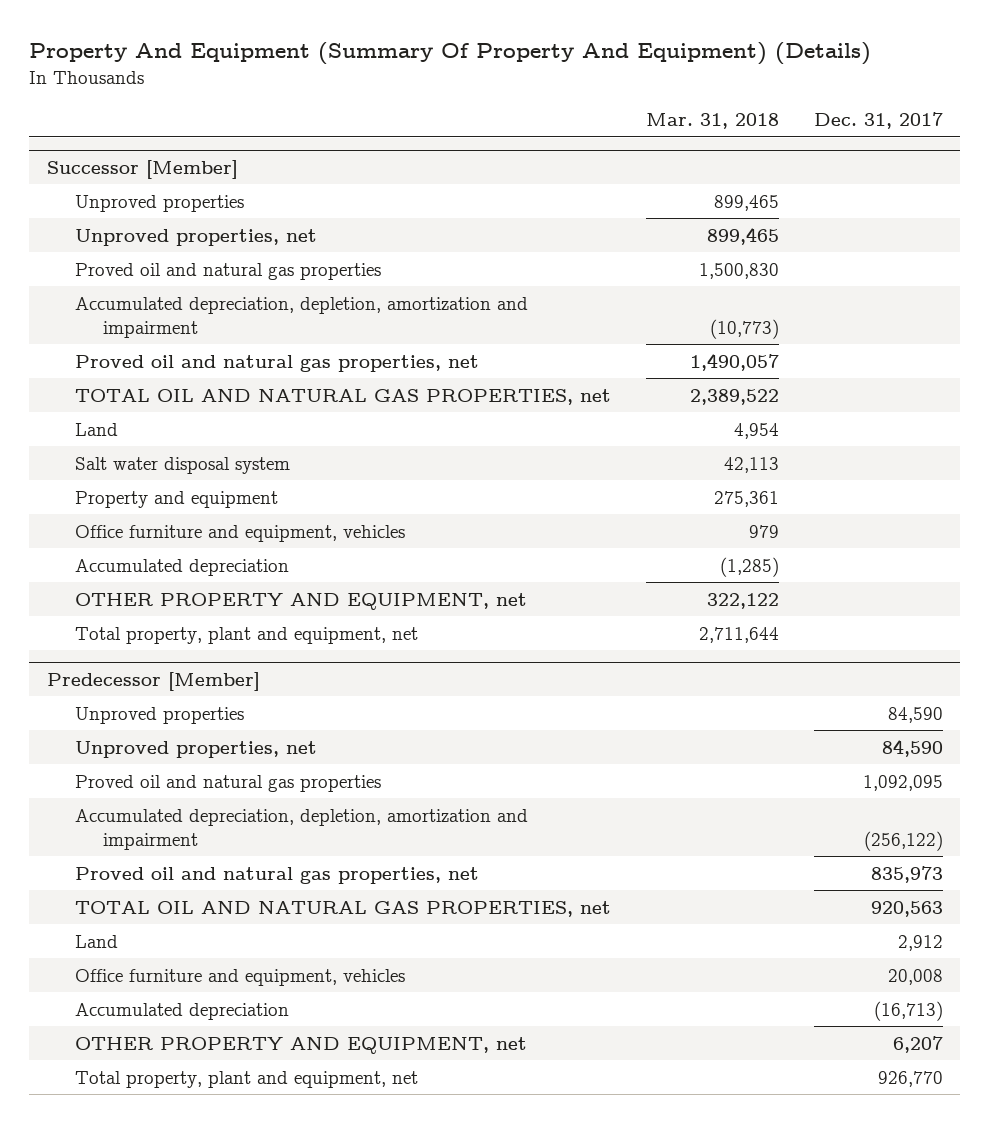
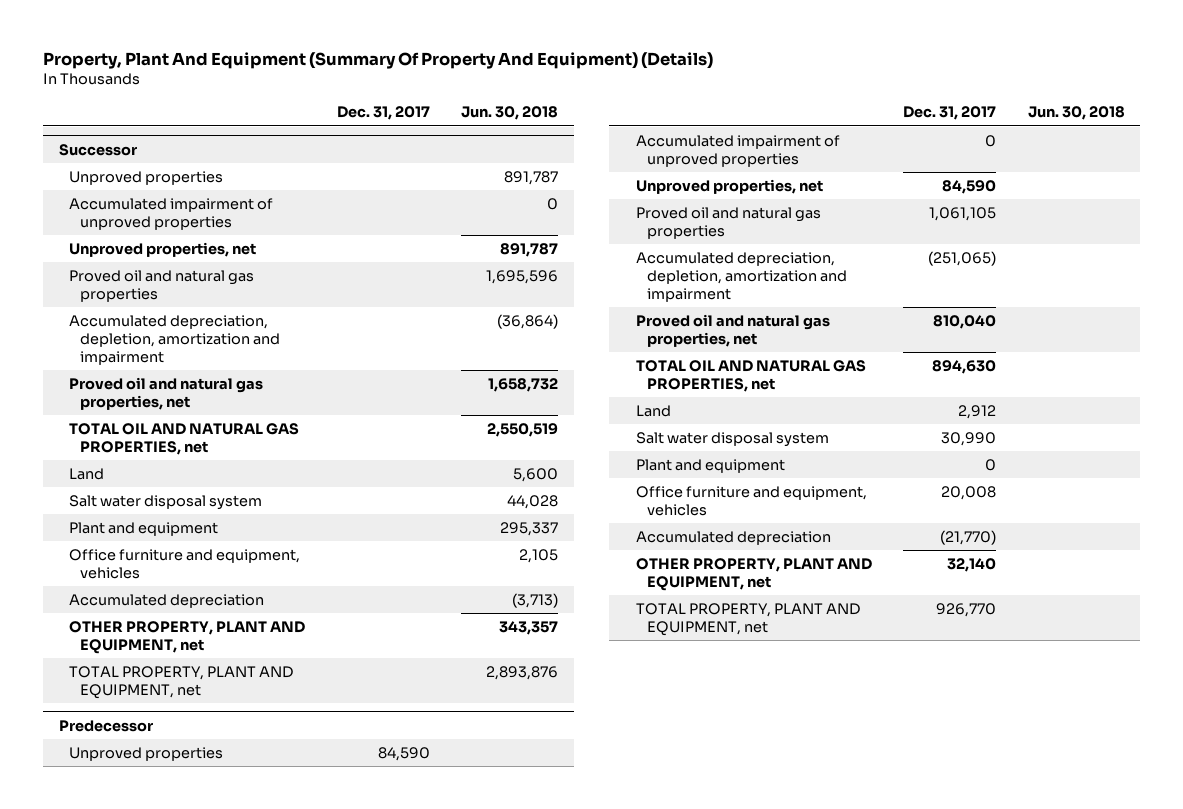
[29,42,872,66] Property And Equipment (Summary Of Property And Equipment) (Details) -> [42,52,713,70] Property, Plant And Equipment (Summary Of Property And Equipment) (Details)
[645,113,779,130] Mar. 31, 2018 -> none
none -> [461,106,559,121] Jun. 30, 2018
[46,159,238,179] Successor [Member] -> [58,143,137,156] Successor
none -> [69,197,274,230] Accumulated impairment of unproved properties
[74,490,278,508] Property and equipment -> [69,521,219,536] Plant and equipment
[74,592,527,610] OTHER PROPERTY AND EQUIPMENT, net -> [69,620,306,654] OTHER PROPERTY, PLANT AND EQUIPMENT, net
[74,626,418,644] Total property, plant and equipment, net -> [69,665,294,699] TOTAL PROPERTY, PLANT AND EQUIPMENT, net
[46,671,260,691] Predecessor [Member] -> [58,719,153,732] Predecessor
none -> [635,134,840,167] Accumulated impairment of unproved properties
[862,774,943,791] 1,092,095 -> [929,206,997,221] 1,061,105
[863,830,943,851] (256,122) -> [928,250,997,266] (251,065)
[870,865,943,883] 835,973 -> [933,314,997,329] 810,040
[870,900,943,917] 920,563 -> [932,359,997,374] 894,630
none -> [635,431,829,447] Salt water disposal system
none -> [635,458,785,473] Plant and equipment
[873,1000,943,1021] (16,713) -> [940,529,997,545] (21,770)
[74,1036,527,1054] OTHER PROPERTY AND EQUIPMENT, net -> [635,557,872,591] OTHER PROPERTY, PLANT AND EQUIPMENT, net
[892,1035,943,1053] 6,207 -> [947,557,997,572] 32,140
[74,1070,418,1088] Total property, plant and equipment, net -> [635,602,860,636] TOTAL PROPERTY, PLANT AND EQUIPMENT, net

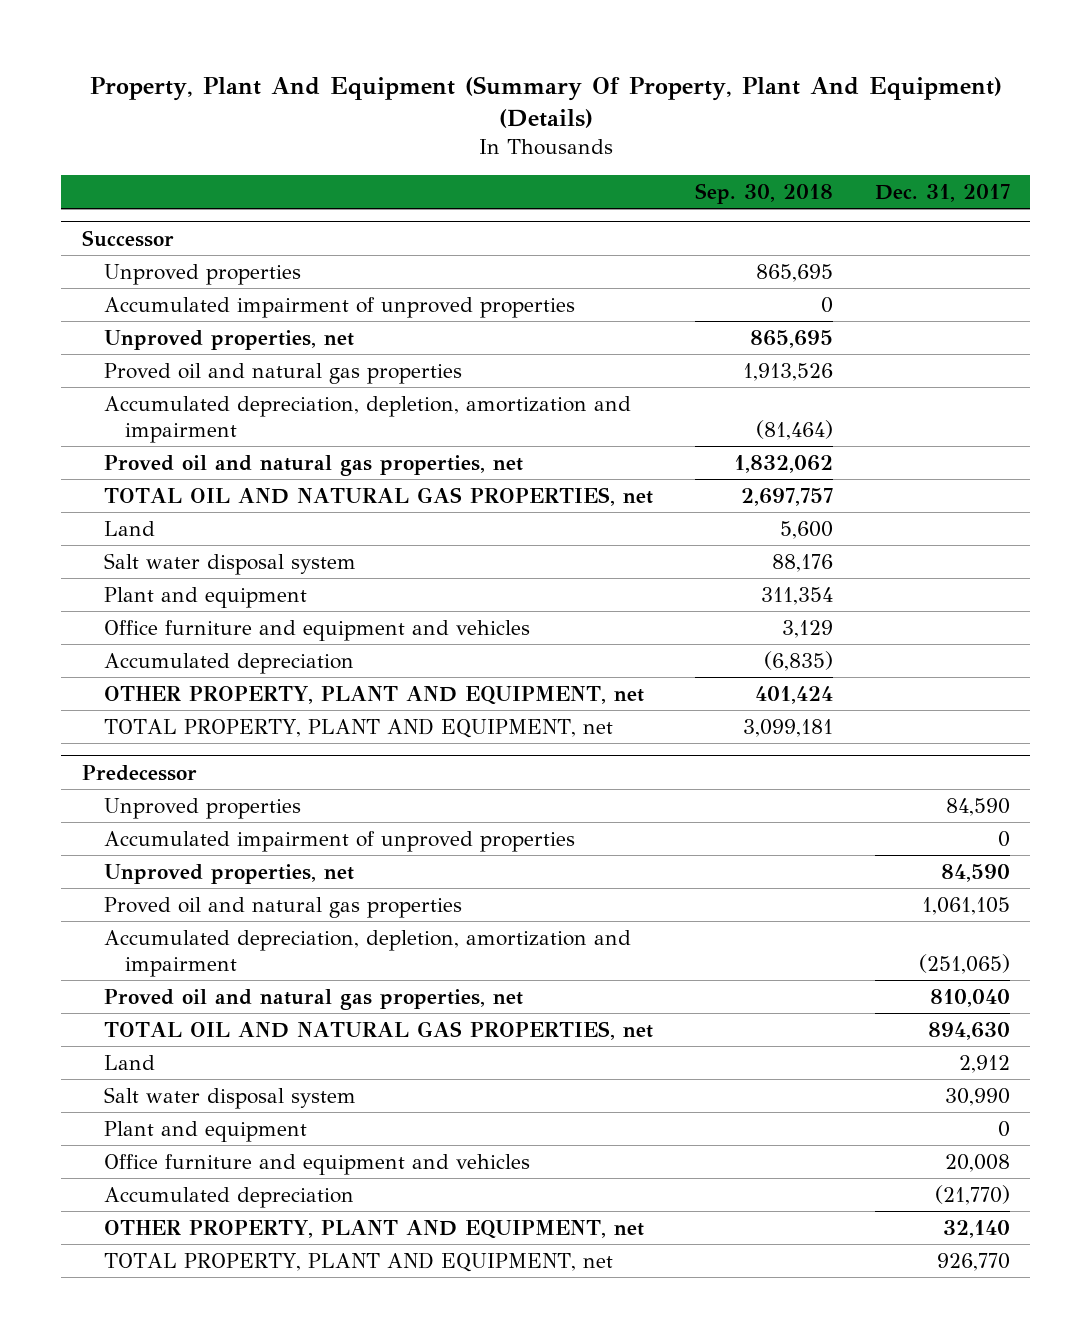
[42,52,713,70] Property, Plant And Equipment (Summary Of Property And Equipment) (Details) -> [89,75,1002,129] Property, Plant And Equipment (Summary Of Property, Plant And Equipment) (Details)
[461,106,559,121] Jun. 30, 2018 -> none
none -> [694,182,833,204] Sep. 30, 2018
[69,548,301,579] Office furniture and equipment, vehicles -> [103,619,530,641] Office furniture and equipment and vehicles
[635,485,867,516] Office furniture and equipment, vehicles -> [103,1153,530,1175] Office furniture and equipment and vehicles

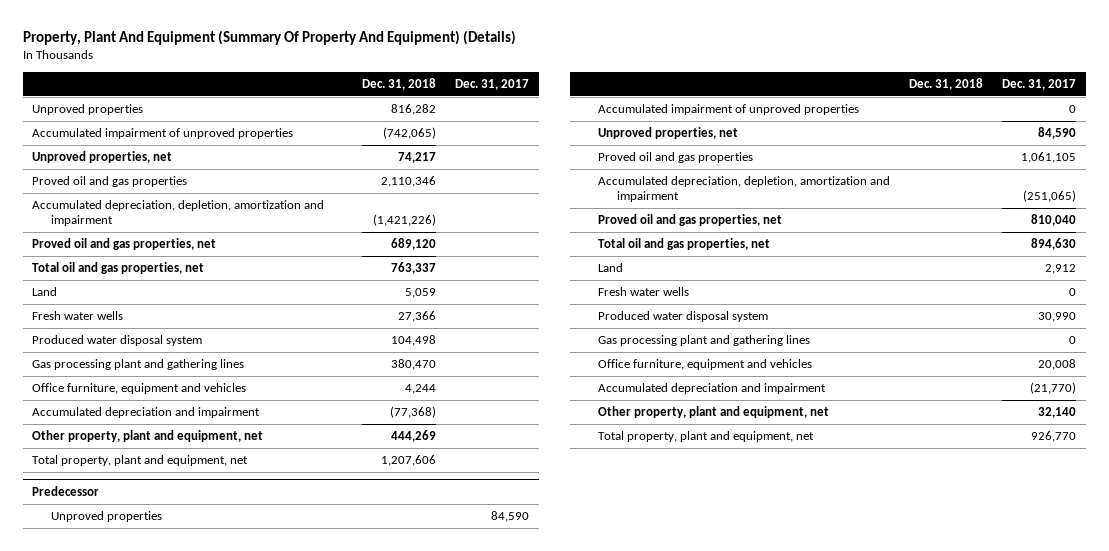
[89,75,1002,129] Property, Plant And Equipment (Summary Of Property, Plant And Equipment) (Details) -> [22,30,516,46] Property, Plant And Equipment (Summary Of Property And Equipment) (Details)
[694,182,833,204] Sep. 30, 2018 -> none
none -> [362,77,437,90] Dec. 31, 2018
[82,229,175,247] Successor -> none
[103,263,301,285] Unproved properties -> none
[103,296,575,318] Accumulated impairment of unproved properties -> none
[103,329,354,350] Unproved properties, net -> none
[103,362,462,384] Proved oil and natural gas properties -> none
[103,395,631,443] Accumulated depreciation, depletion, amortization and impairment -> none
[103,454,523,476] Proved oil and natural gas properties, net -> none
[103,486,653,506] TOTAL OIL AND NATURAL GAS PROPERTIES, net -> none
[103,520,155,536] Land -> none
[103,552,356,575] Salt water disposal system -> none
[103,586,307,608] Plant and equipment -> none
[103,619,530,641] Office furniture and equipment and vehicles -> none
[103,652,354,674] Accumulated depreciation -> none
[103,685,644,705] OTHER PROPERTY, PLANT AND EQUIPMENT, net -> none
[103,717,613,738] TOTAL PROPERTY, PLANT AND EQUIPMENT, net -> none
none -> [32,104,144,116] Unproved properties
none -> [32,128,294,140] Accumulated impairment of unproved properties
none -> [32,151,173,164] Unproved properties, net
none -> [32,176,188,188] Proved oil and gas properties
none -> [32,200,325,227] Accumulated depreciation, depletion, amortization and impairment
none -> [32,238,217,251] Proved oil and gas properties, net
none -> [32,262,205,275] Total oil and gas properties, net
none -> [32,287,58,297] Land
none -> [32,311,124,321] Fresh water wells
none -> [32,335,203,347] Produced water disposal system
none -> [32,359,245,371] Gas processing plant and gathering lines
none -> [32,383,247,395] Office furniture, equipment and vehicles
none -> [32,407,261,419] Accumulated depreciation and impairment
none -> [32,430,264,443] Other property, plant and equipment, net
none -> [32,455,249,467] Total property, plant and equipment, net
[103,896,462,918] Proved oil and natural gas properties -> [598,152,754,164] Proved oil and gas properties
[103,988,523,1010] Proved oil and natural gas properties, net -> [598,214,783,227] Proved oil and gas properties, net
[103,1020,653,1040] TOTAL OIL AND NATURAL GAS PROPERTIES, net -> [598,238,771,251] Total oil and gas properties, net
[103,1120,307,1142] Plant and equipment -> none
none -> [598,287,690,297] Fresh water wells
[103,1086,356,1109] Salt water disposal system -> [598,311,769,323] Produced water disposal system
none -> [598,335,811,347] Gas processing plant and gathering lines
[103,1153,530,1175] Office furniture and equipment and vehicles -> [598,359,813,371] Office furniture, equipment and vehicles
[103,1186,354,1208] Accumulated depreciation -> [598,383,827,395] Accumulated depreciation and impairment
[103,1219,644,1239] OTHER PROPERTY, PLANT AND EQUIPMENT, net -> [598,406,830,419] Other property, plant and equipment, net
[103,1251,613,1272] TOTAL PROPERTY, PLANT AND EQUIPMENT, net -> [598,431,815,443] Total property, plant and equipment, net

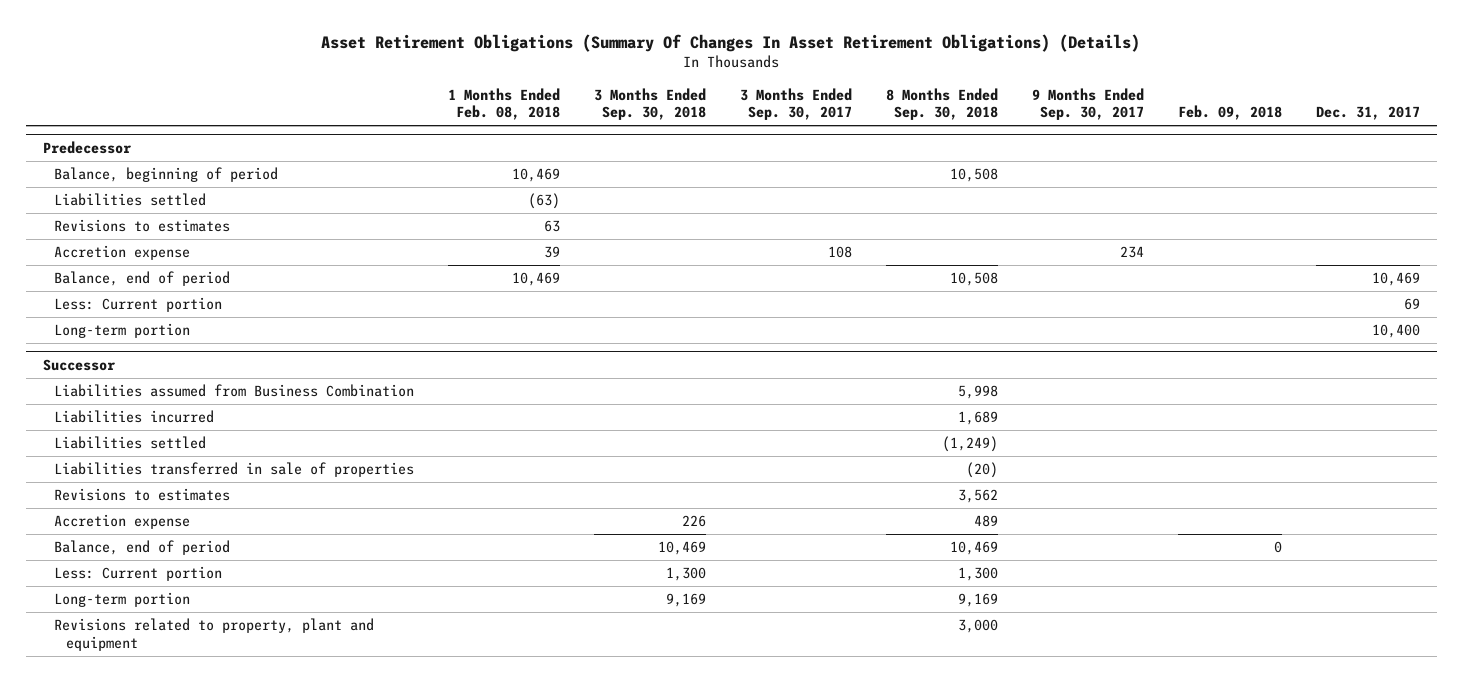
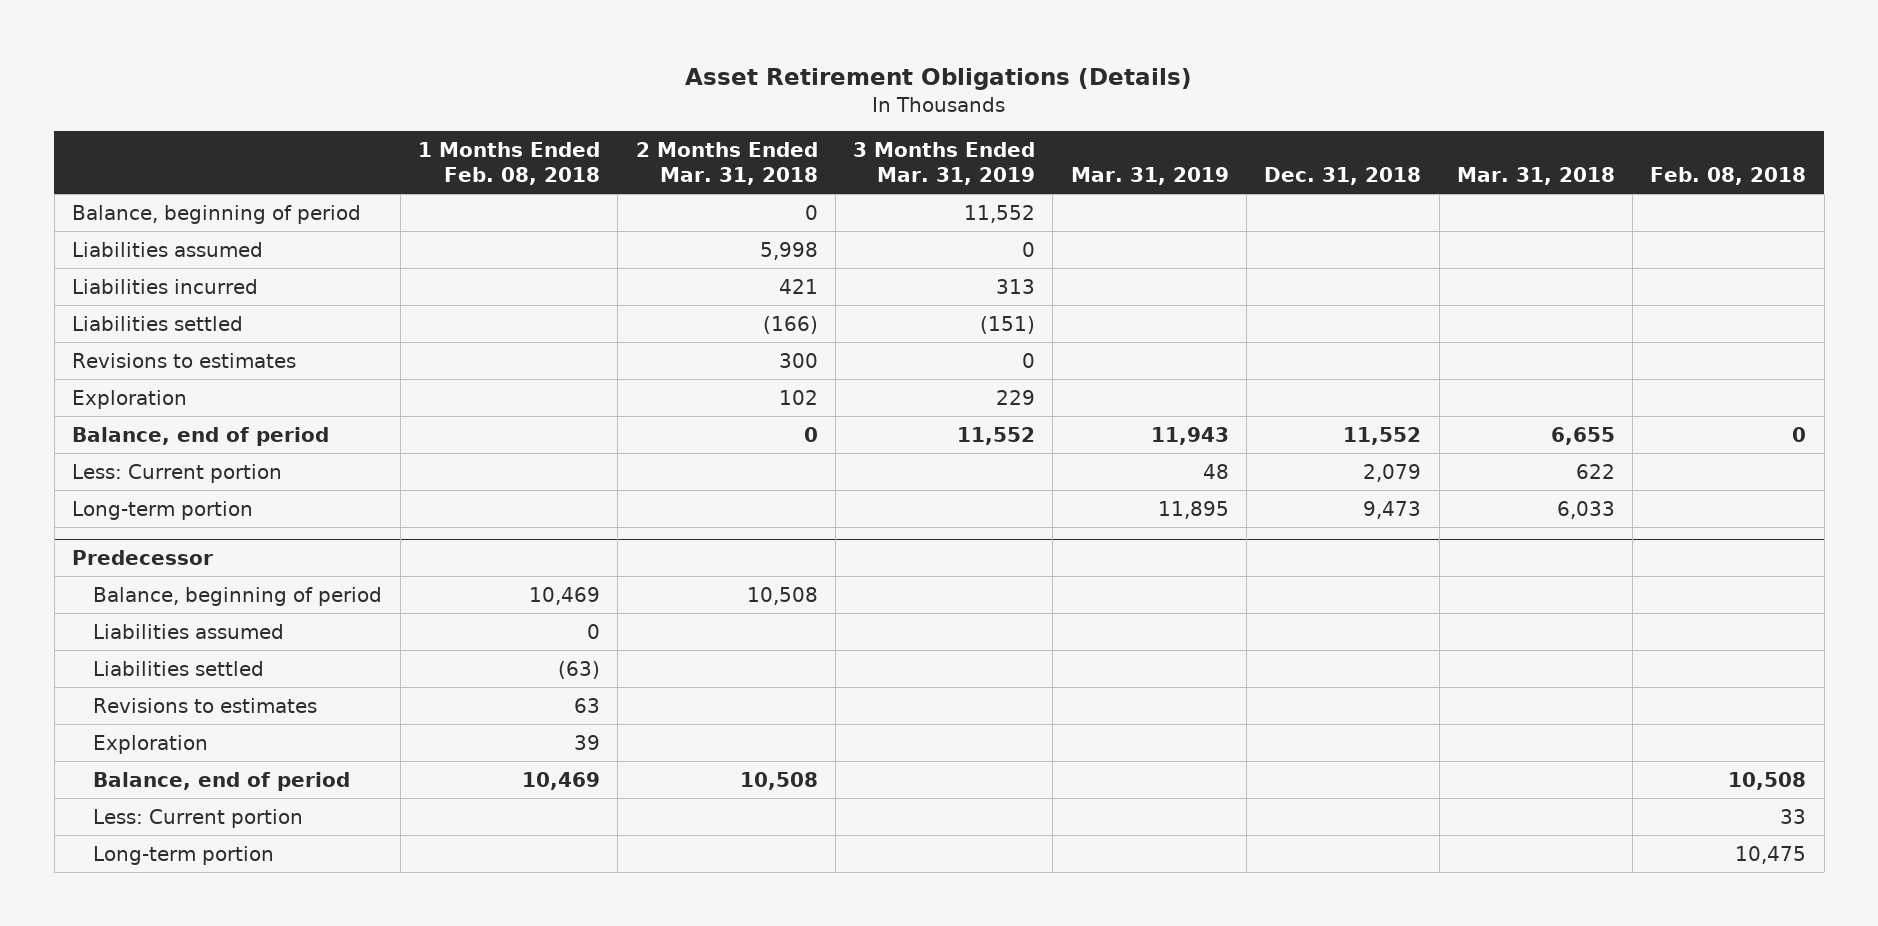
[321,34,1141,53] Asset Retirement Obligations (Summary Of Changes In Asset Retirement Obligations) (Details) -> [685,67,1193,90] Asset Retirement Obligations (Details)
[594,87,707,121] 3 Months Ended Sep. 30, 2018 -> none
[739,87,852,121] 3 Months Ended Sep. 30, 2017 -> none
[885,87,998,121] 8 Months Ended Sep. 30, 2018 -> none
[1031,87,1144,121] 9 Months Ended Sep. 30, 2017 -> none
[1177,105,1282,121] Feb. 09, 2018 -> none
[1315,106,1420,121] Dec. 31, 2017 -> none
none -> [635,142,818,185] 2 Months Ended Mar. 31, 2018
none -> [853,142,1036,185] 3 Months Ended Mar. 31, 2019
none -> [1070,166,1229,185] Mar. 31, 2019
none -> [1264,166,1422,185] Dec. 31, 2018
none -> [1456,166,1615,185] Mar. 31, 2018
none -> [1650,166,1807,185] Feb. 08, 2018
none -> [71,204,361,224] Balance, beginning of period
none -> [71,241,263,257] Liabilities assumed
none -> [71,278,258,294] Liabilities incurred
none -> [71,315,243,331] Liabilities settled
none -> [71,352,296,368] Revisions to estimates
none -> [71,389,187,409] Exploration
none -> [71,426,329,446] Balance, end of period
none -> [71,463,282,483] Less: Current portion
none -> [71,500,253,520] Long-term portion
none -> [93,623,285,639] Liabilities assumed
[54,245,191,261] Accretion expense -> [93,734,209,754] Exploration
[42,358,116,371] Successor -> none
[54,384,415,398] Liabilities assumed from Business Combination -> none
[54,410,215,424] Liabilities incurred -> none
[54,436,207,450] Liabilities settled -> none
[54,462,415,478] Liabilities transferred in sale of properties -> none
[54,488,231,502] Revisions to estimates -> none
[54,514,191,530] Accretion expense -> none
[54,540,231,556] Balance, end of period -> none
[54,566,223,582] Less: Current portion -> none
[54,592,191,608] Long-term portion -> none
[54,618,375,651] Revisions related to property, plant and equipment -> none

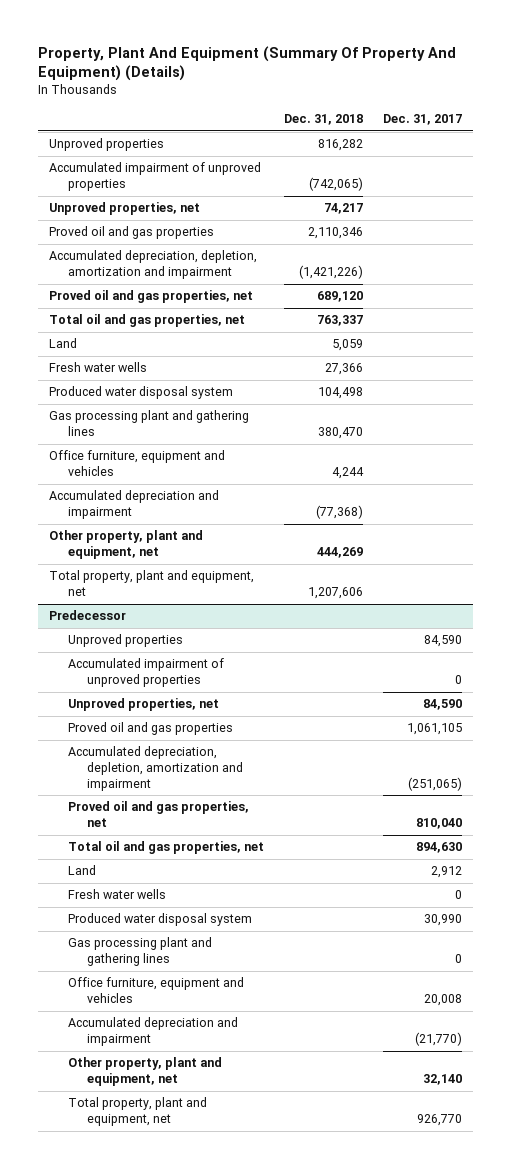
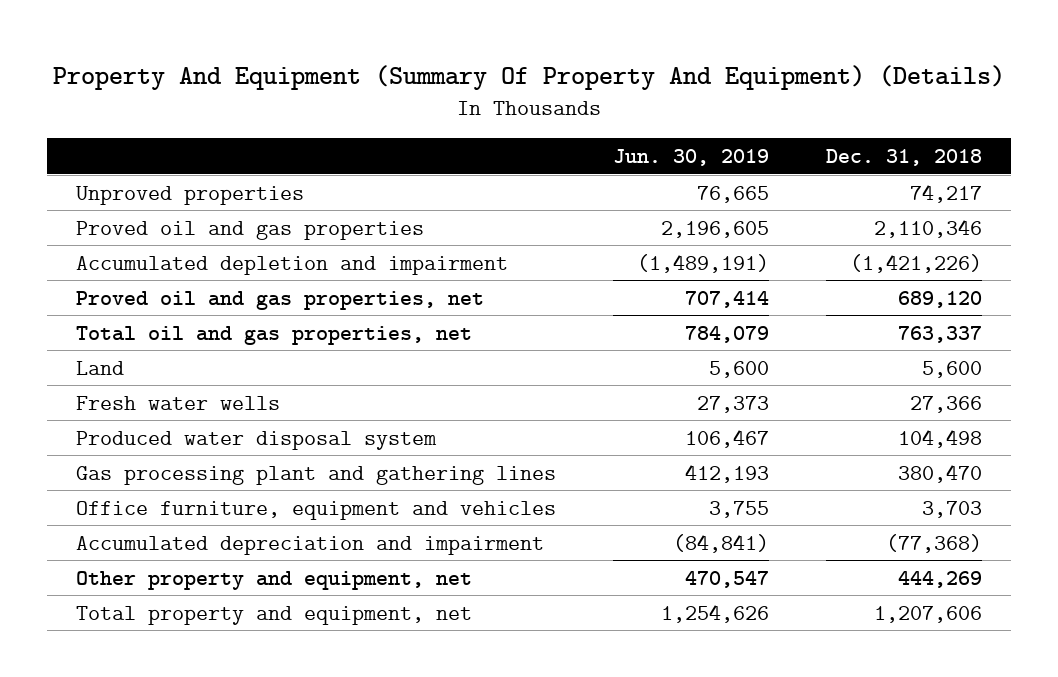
[38,45,457,82] Property, Plant And Equipment (Summary Of Property And Equipment) (Details) -> [53,64,1006,90] Property And Equipment (Summary Of Property And Equipment) (Details)
[383,114,463,126] Dec. 31, 2017 -> none
none -> [613,148,770,166] Jun. 30, 2019
[48,162,261,192] Accumulated impairment of unproved properties -> none
[48,202,200,216] Unproved properties, net -> none
[318,139,364,152] 816,282 -> [910,183,983,203] 74,217
[48,250,257,280] Accumulated depreciation, depletion, amortization and impairment -> [76,255,509,275] Accumulated depletion and impairment
[332,339,364,352] 5,059 -> [922,360,983,378] 5,600
[332,467,365,480] 4,244 -> [922,500,983,518] 3,703
[48,610,126,621] Predecessor -> none
[67,634,183,648] Unproved properties -> none
[67,658,224,688] Accumulated impairment of unproved properties -> none
[67,698,219,712] Unproved properties, net -> none
[67,722,233,736] Proved oil and gas properties -> none
[67,746,244,792] Accumulated depreciation, depletion, amortization and impairment -> none
[67,801,249,828] Proved oil and gas properties, net -> none
[67,841,264,855] Total oil and gas properties, net -> none
[67,865,96,876] Land -> none
[67,889,166,900] Fresh water wells -> none
[67,913,252,927] Produced water disposal system -> none
[67,937,212,967] Gas processing plant and gathering lines -> none
[67,977,244,1004] Office furniture, equipment and vehicles -> none
[67,1017,238,1047] Accumulated depreciation and impairment -> none
[67,1057,222,1087] Other property, plant and equipment, net -> none
[67,1097,207,1127] Total property, plant and equipment, net -> none
[48,530,203,560] Other property, plant and equipment, net -> [76,570,473,590] Other property and equipment, net
[48,570,254,597] Total property, plant and equipment, net -> [76,605,473,625] Total property and equipment, net

